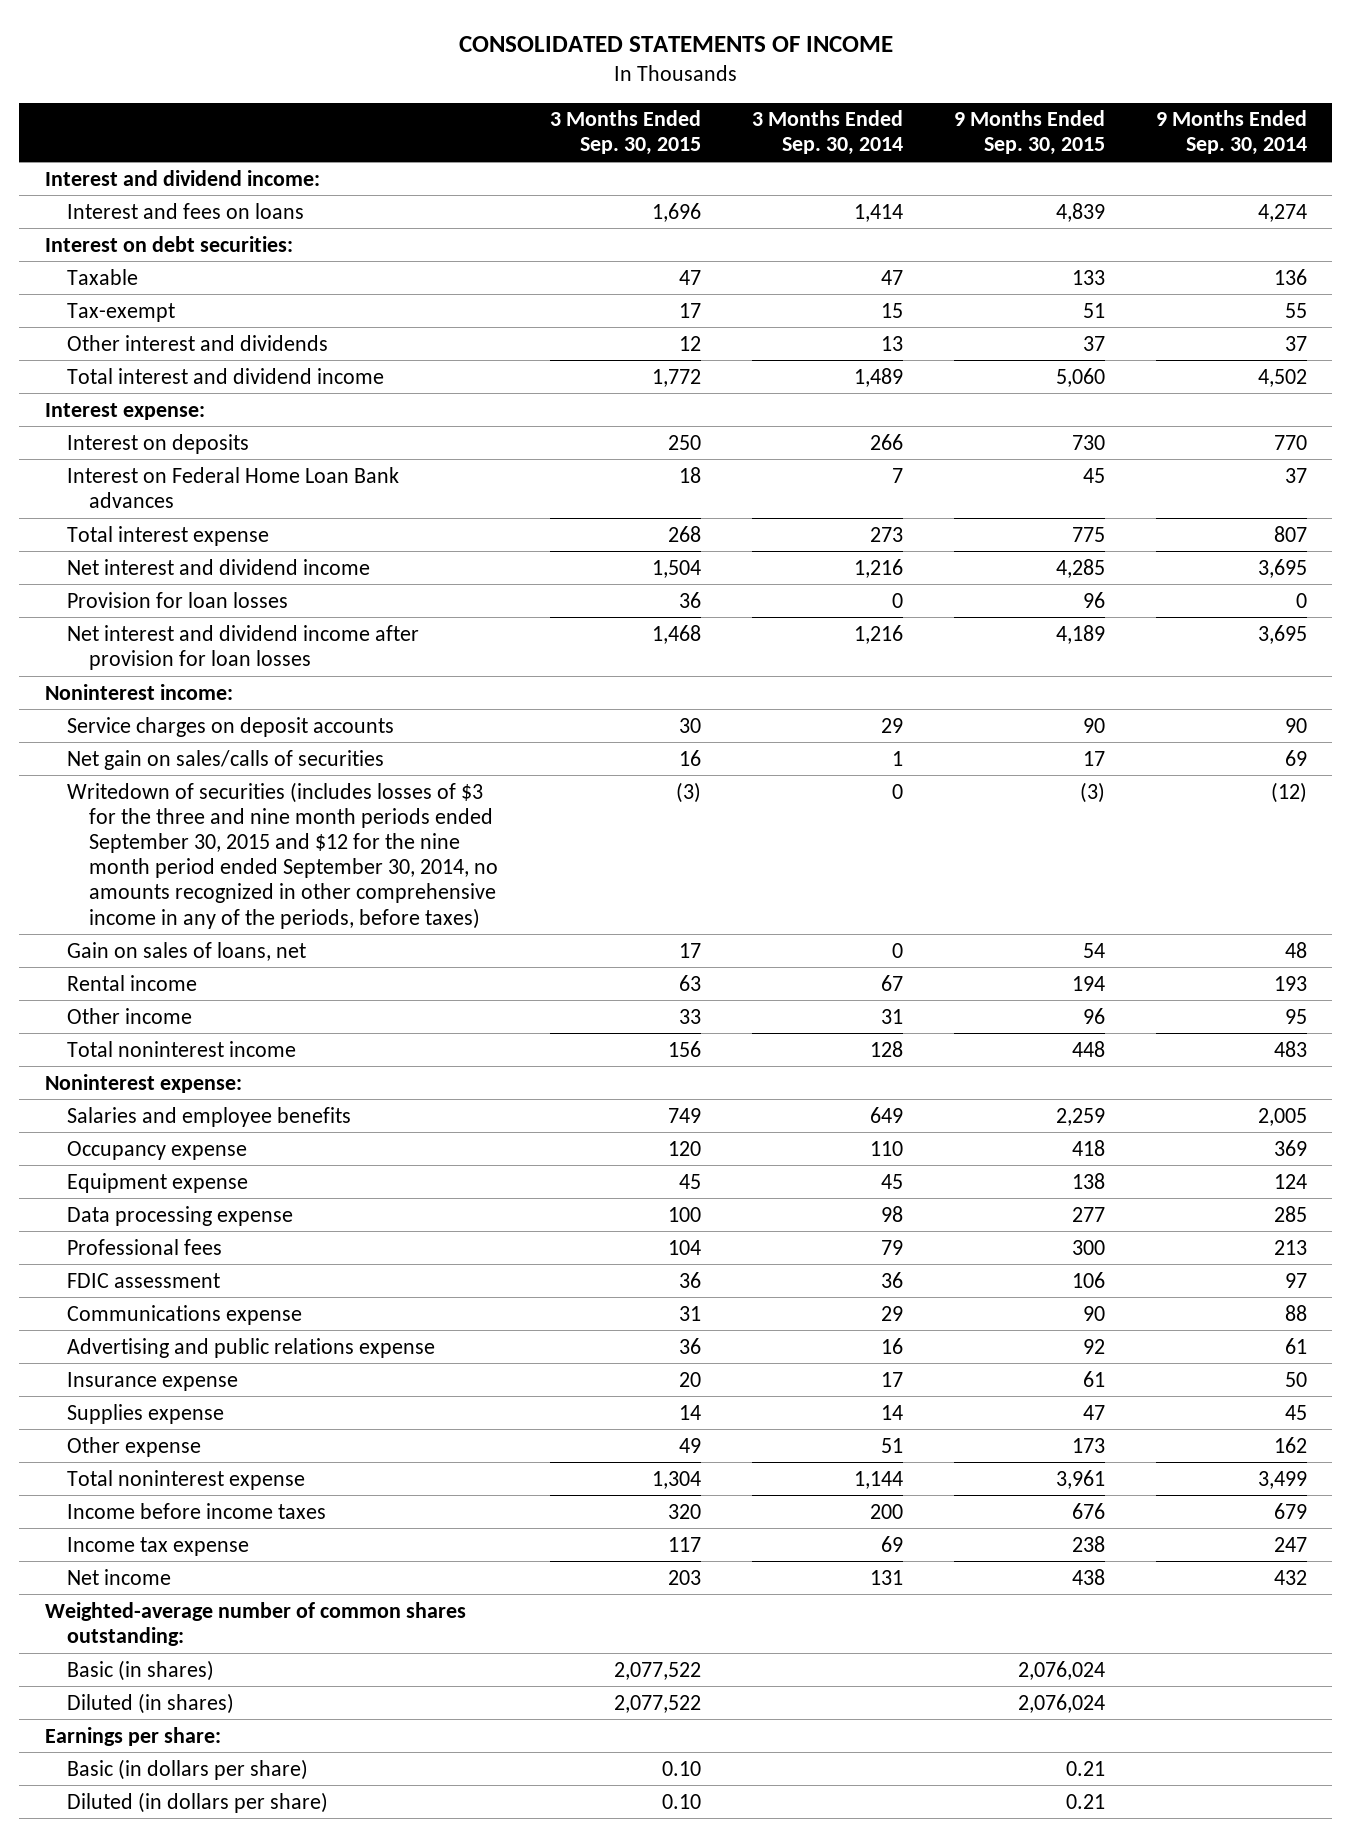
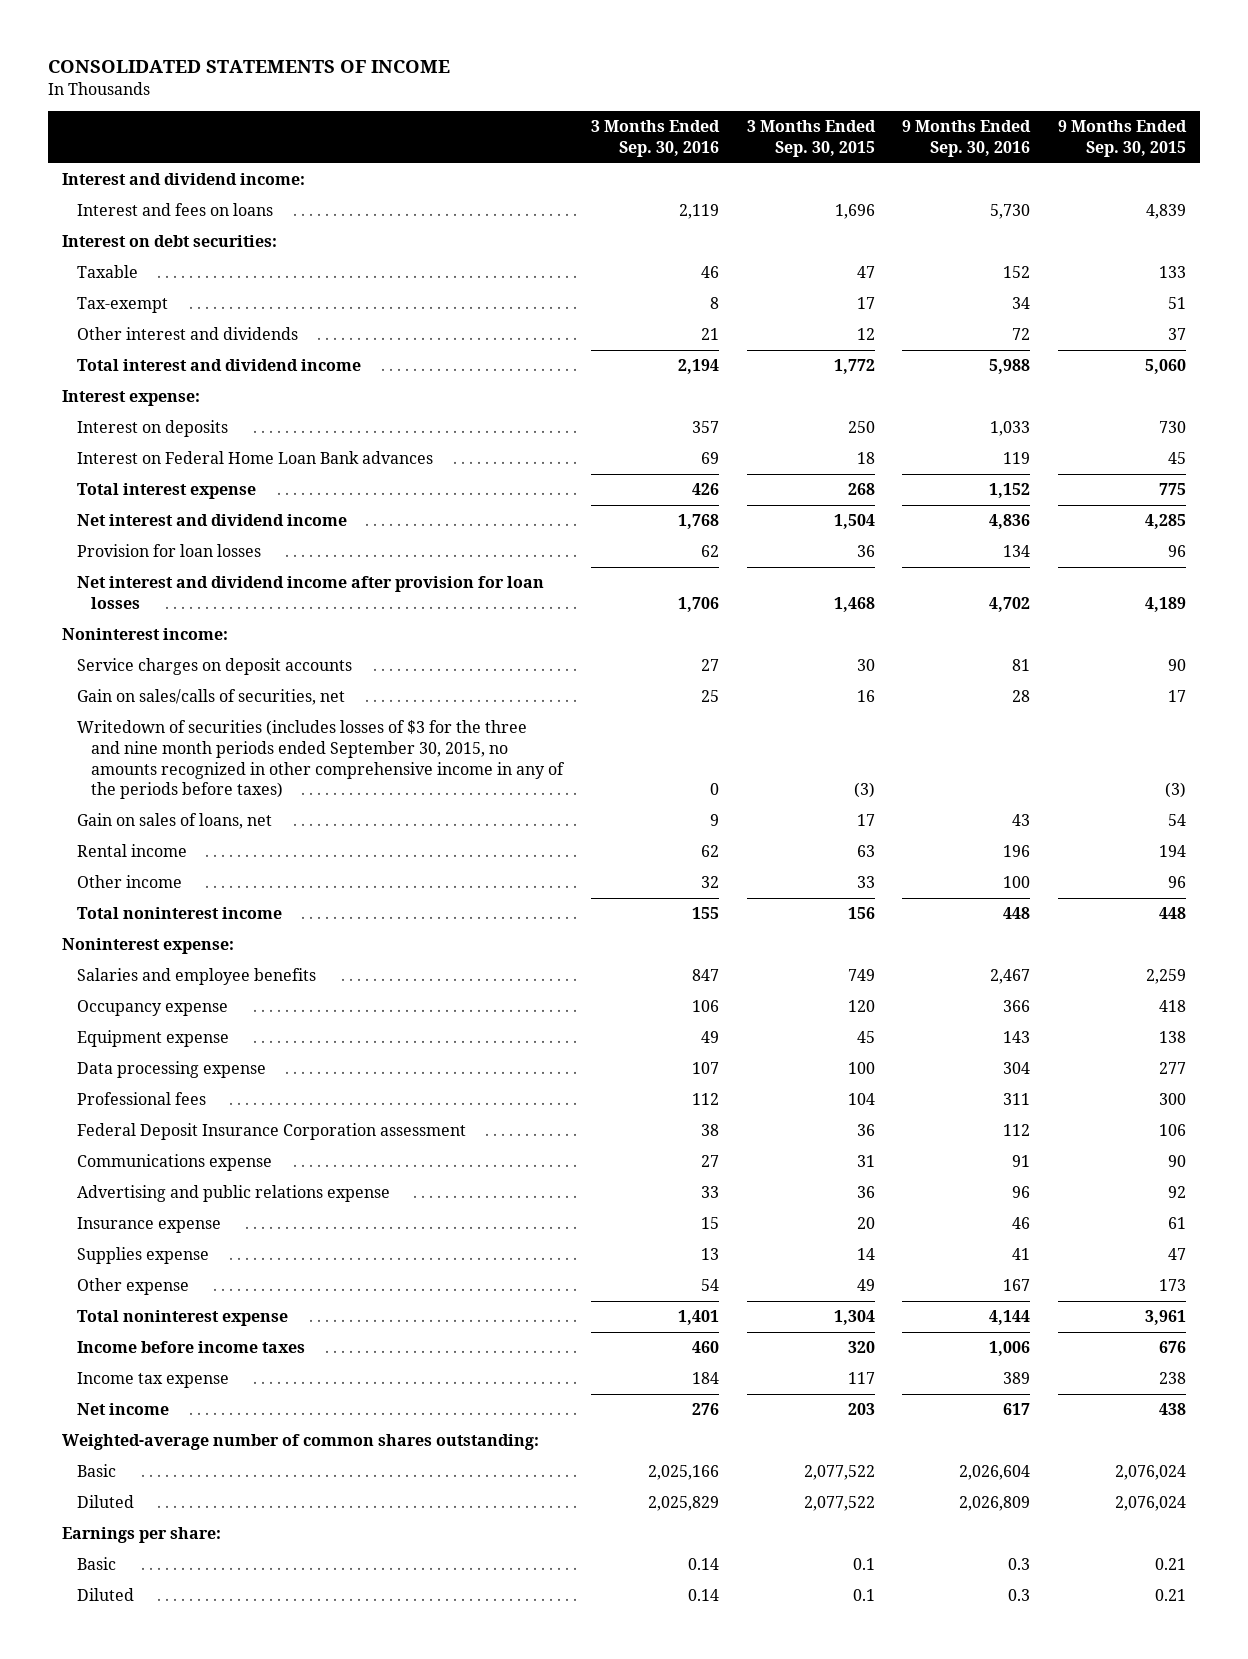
[751,110,903,156] 3 Months Ended Sep. 30, 2014 -> none
[1155,110,1307,156] 9 Months Ended Sep. 30, 2014 -> none
none -> [590,120,720,157] 3 Months Ended Sep. 30, 2016
none -> [902,120,1032,157] 9 Months Ended Sep. 30, 2016
[67,749,385,770] Net gain on sales/calls of securities -> [76,689,345,706] Gain on sales/calls of securities, net
[67,781,499,929] Writedown of securities (includes losses of $3 for the three and nine month periods ended September 30, 2015 and $12 for the nine month period ended September 30, 2014, no amounts recognized in other comprehensive income in any of the periods, before taxes) -> [76,720,566,800] Writedown of securities (includes losses of $3 for the three and nine month periods ended September 30, 2015, no amounts recognized in other comprehensive income in any of the periods before taxes)
[67,1272,221,1288] FDIC assessment -> [76,1123,466,1141] Federal Deposit Insurance Corporation assessment
[67,1659,215,1681] Basic (in shares) -> [76,1464,116,1478] Basic
[67,1692,235,1714] Diluted (in shares) -> [76,1495,134,1509] Diluted
[67,1758,309,1780] Basic (in dollars per share) -> [76,1557,116,1571] Basic
[661,1760,701,1776] 0.10 -> [852,1558,875,1571] 0.1
[67,1791,329,1813] Diluted (in dollars per share) -> [76,1588,134,1602] Diluted
[661,1793,701,1809] 0.10 -> [852,1589,875,1602] 0.1

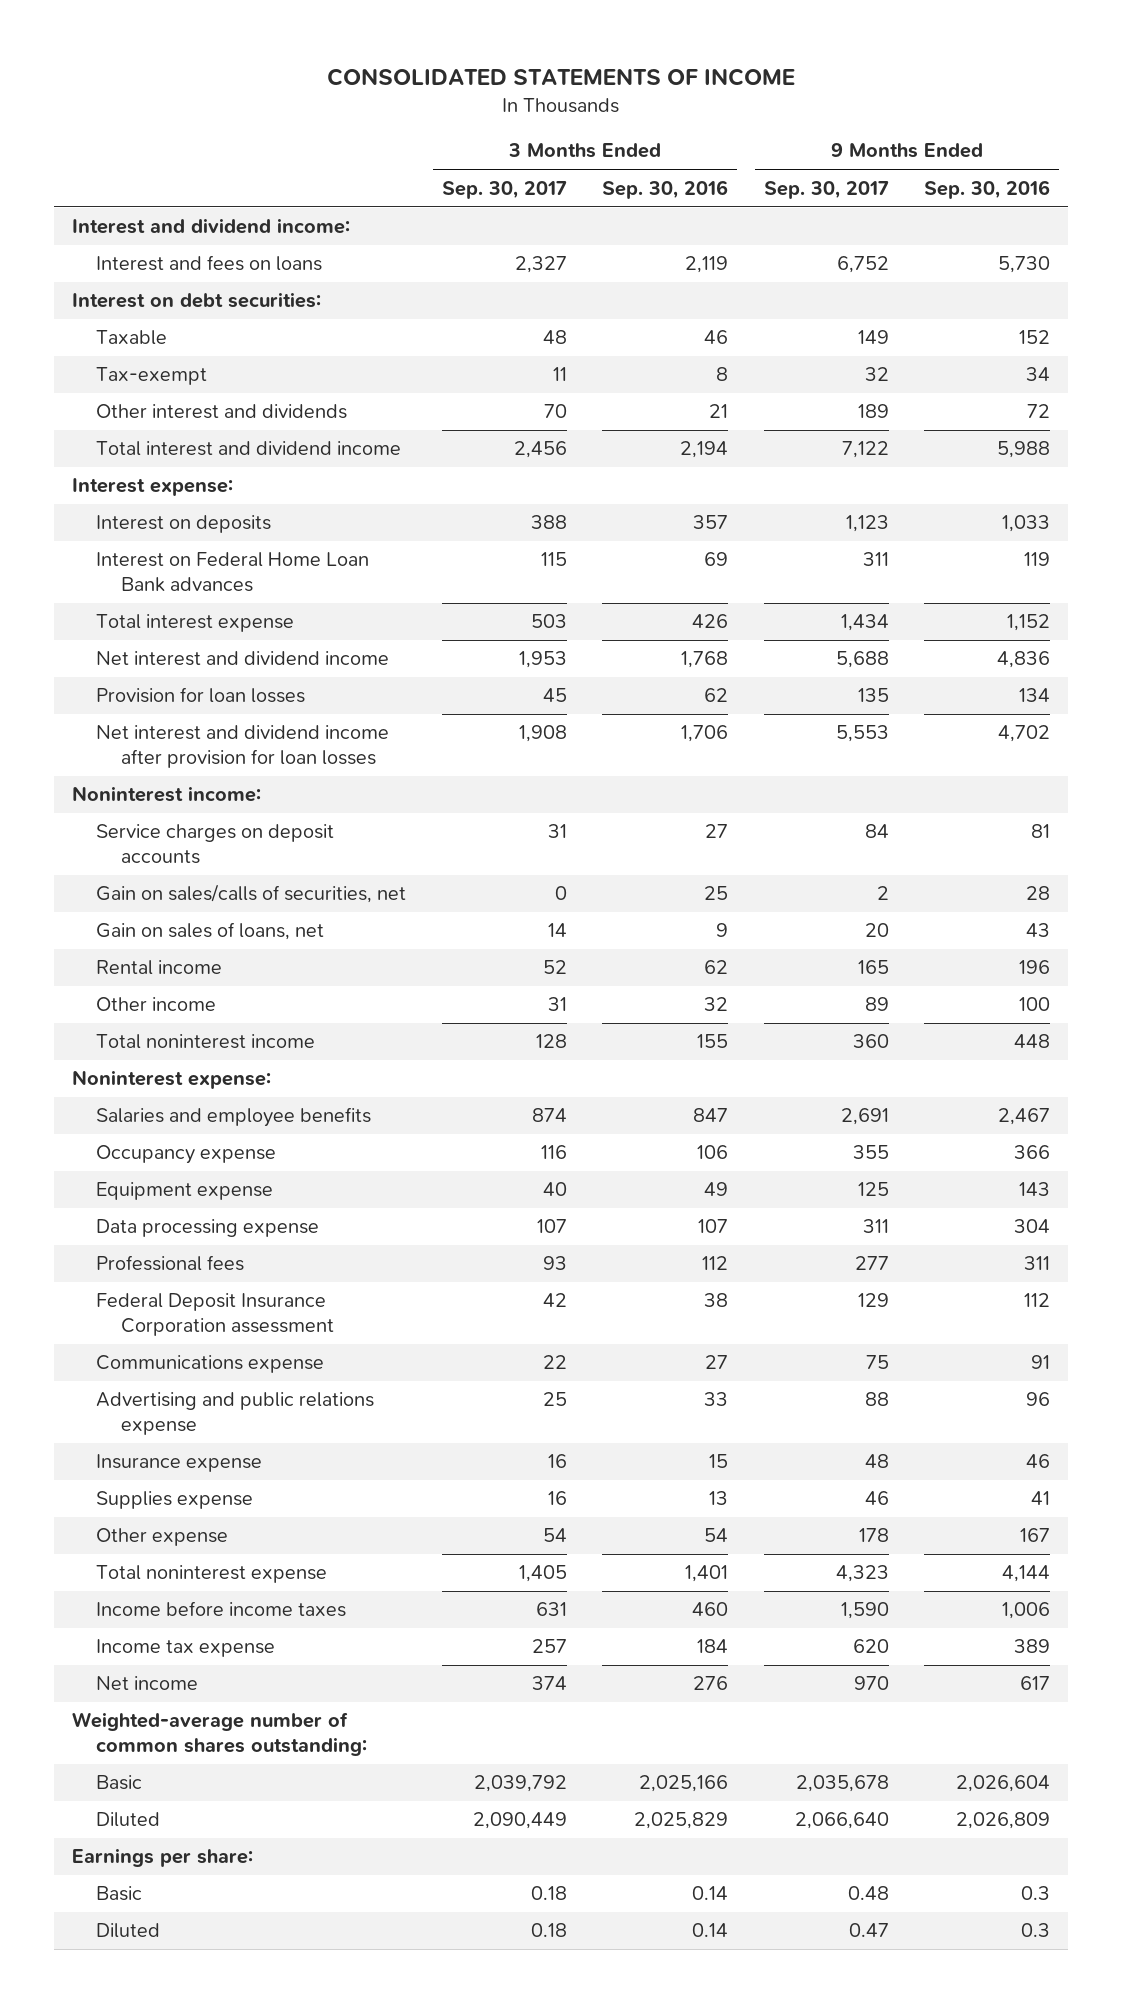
[746,120,876,157] 3 Months Ended Sep. 30, 2015 -> none
[1058,120,1188,157] 9 Months Ended Sep. 30, 2015 -> none
none -> [441,180,567,199] Sep. 30, 2017
none -> [763,180,889,199] Sep. 30, 2017
[76,720,566,800] Writedown of securities (includes losses of $3 for the three and nine month periods ended September 30, 2015, no amounts recognized in other comprehensive income in any of the periods before taxes) -> none

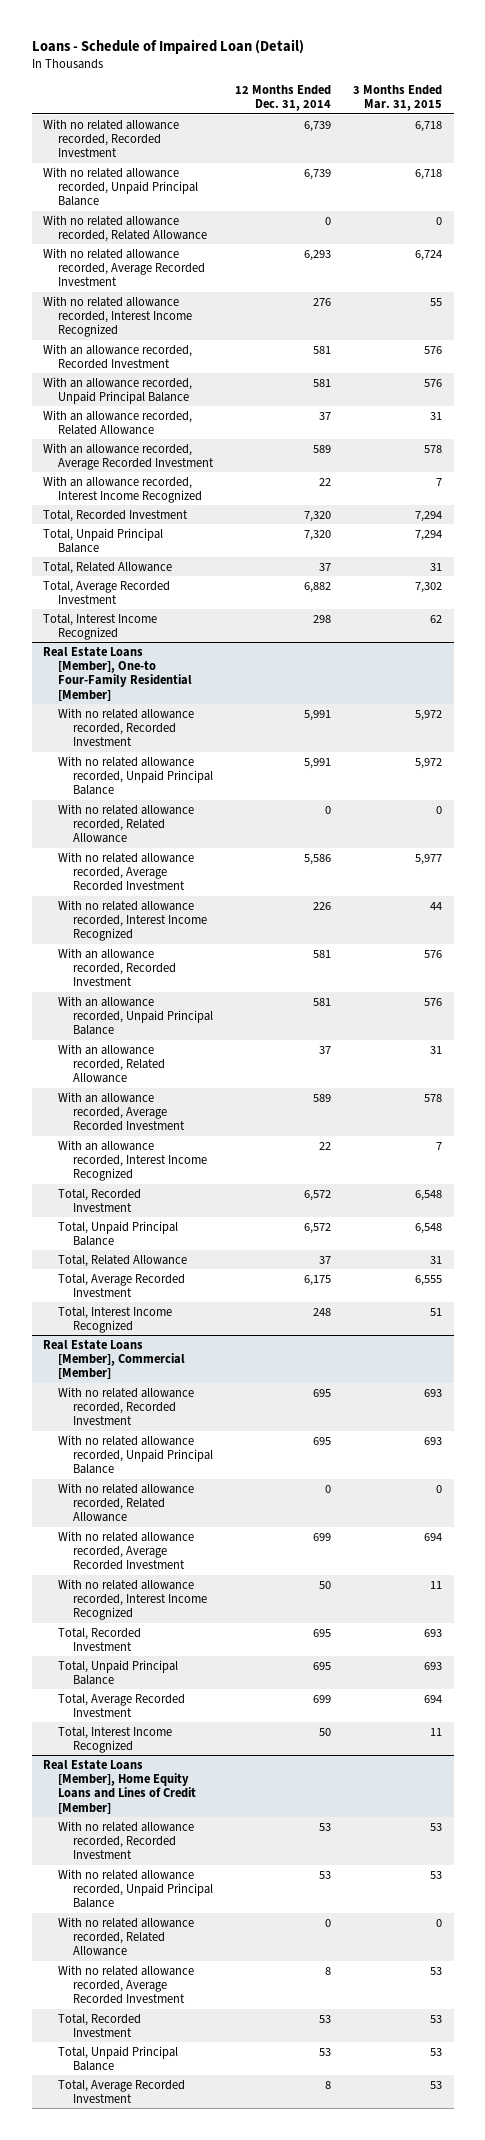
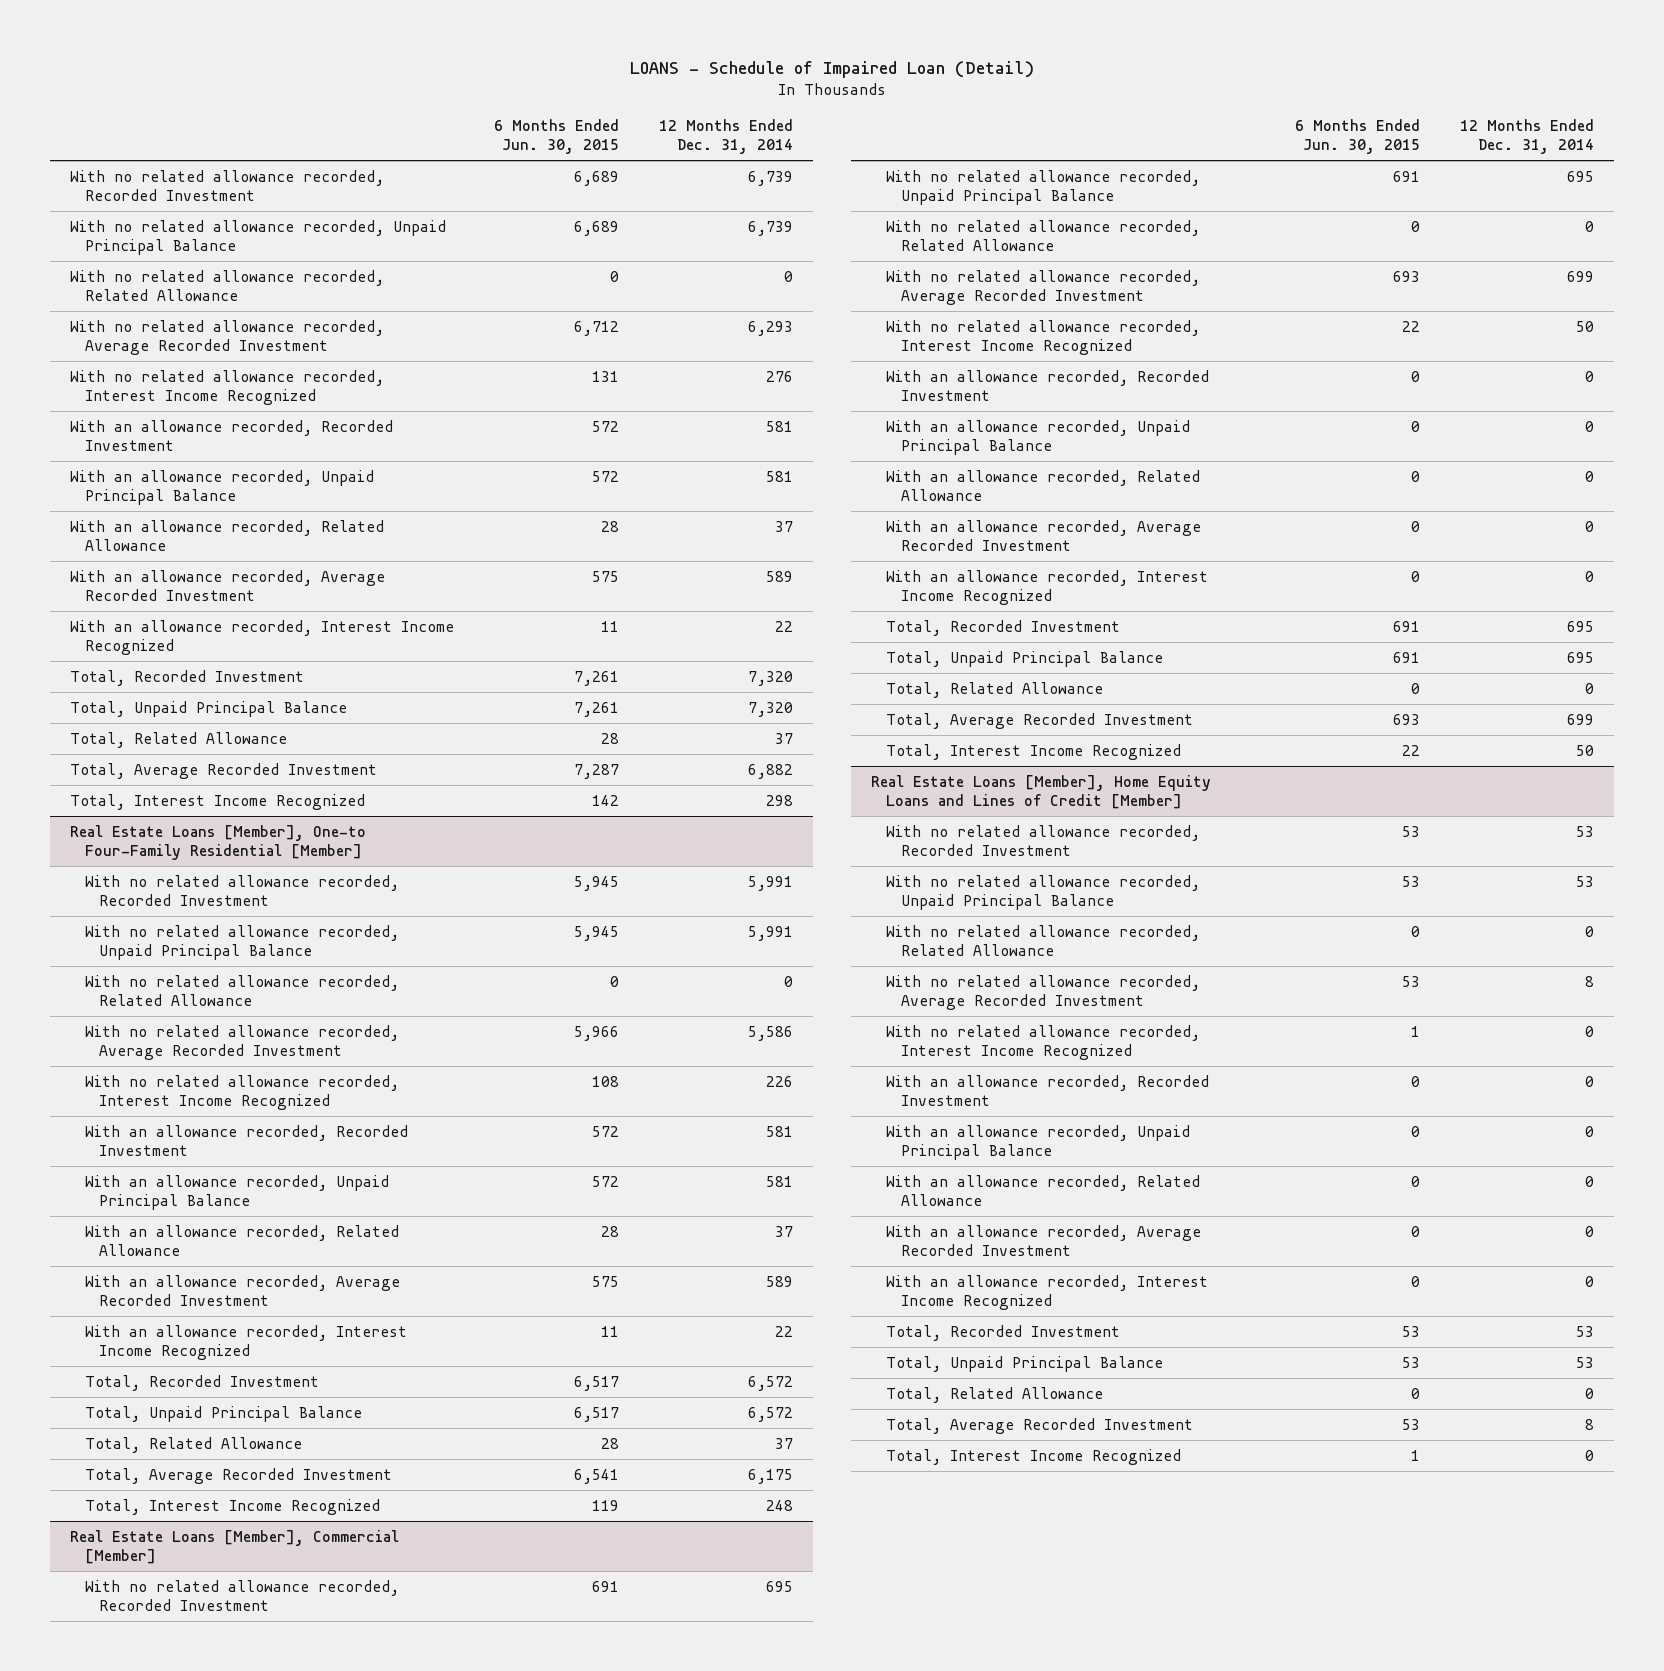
[31,39,304,55] Loans - Schedule of Impaired Loan (Detail) -> [630,60,1035,78] LOANS - Schedule of Impaired Loan (Detail)
[353,84,443,112] 3 Months Ended Mar. 31, 2015 -> none
none -> [493,118,619,155] 6 Months Ended Jun. 30, 2015
none -> [885,369,1209,402] With an allowance recorded, Recorded Investment
none -> [885,419,1190,456] With an allowance recorded, Unpaid Principal Balance
none -> [885,469,1200,502] With an allowance recorded, Related Allowance
none -> [885,519,1201,552] With an allowance recorded, Average Recorded Investment
none -> [885,569,1208,606] With an allowance recorded, Interest Income Recognized
none -> [885,681,1103,698] Total, Related Allowance
none -> [885,1024,1200,1061] With no related allowance recorded, Interest Income Recognized
none -> [885,1074,1209,1107] With an allowance recorded, Recorded Investment
none -> [885,1124,1190,1161] With an allowance recorded, Unpaid Principal Balance
none -> [885,1174,1200,1207] With an allowance recorded, Related Allowance
none -> [885,1224,1201,1257] With an allowance recorded, Average Recorded Investment
none -> [885,1274,1208,1311] With an allowance recorded, Interest Income Recognized
none -> [885,1386,1103,1403] Total, Related Allowance
none -> [885,1448,1181,1465] Total, Interest Income Recognized

